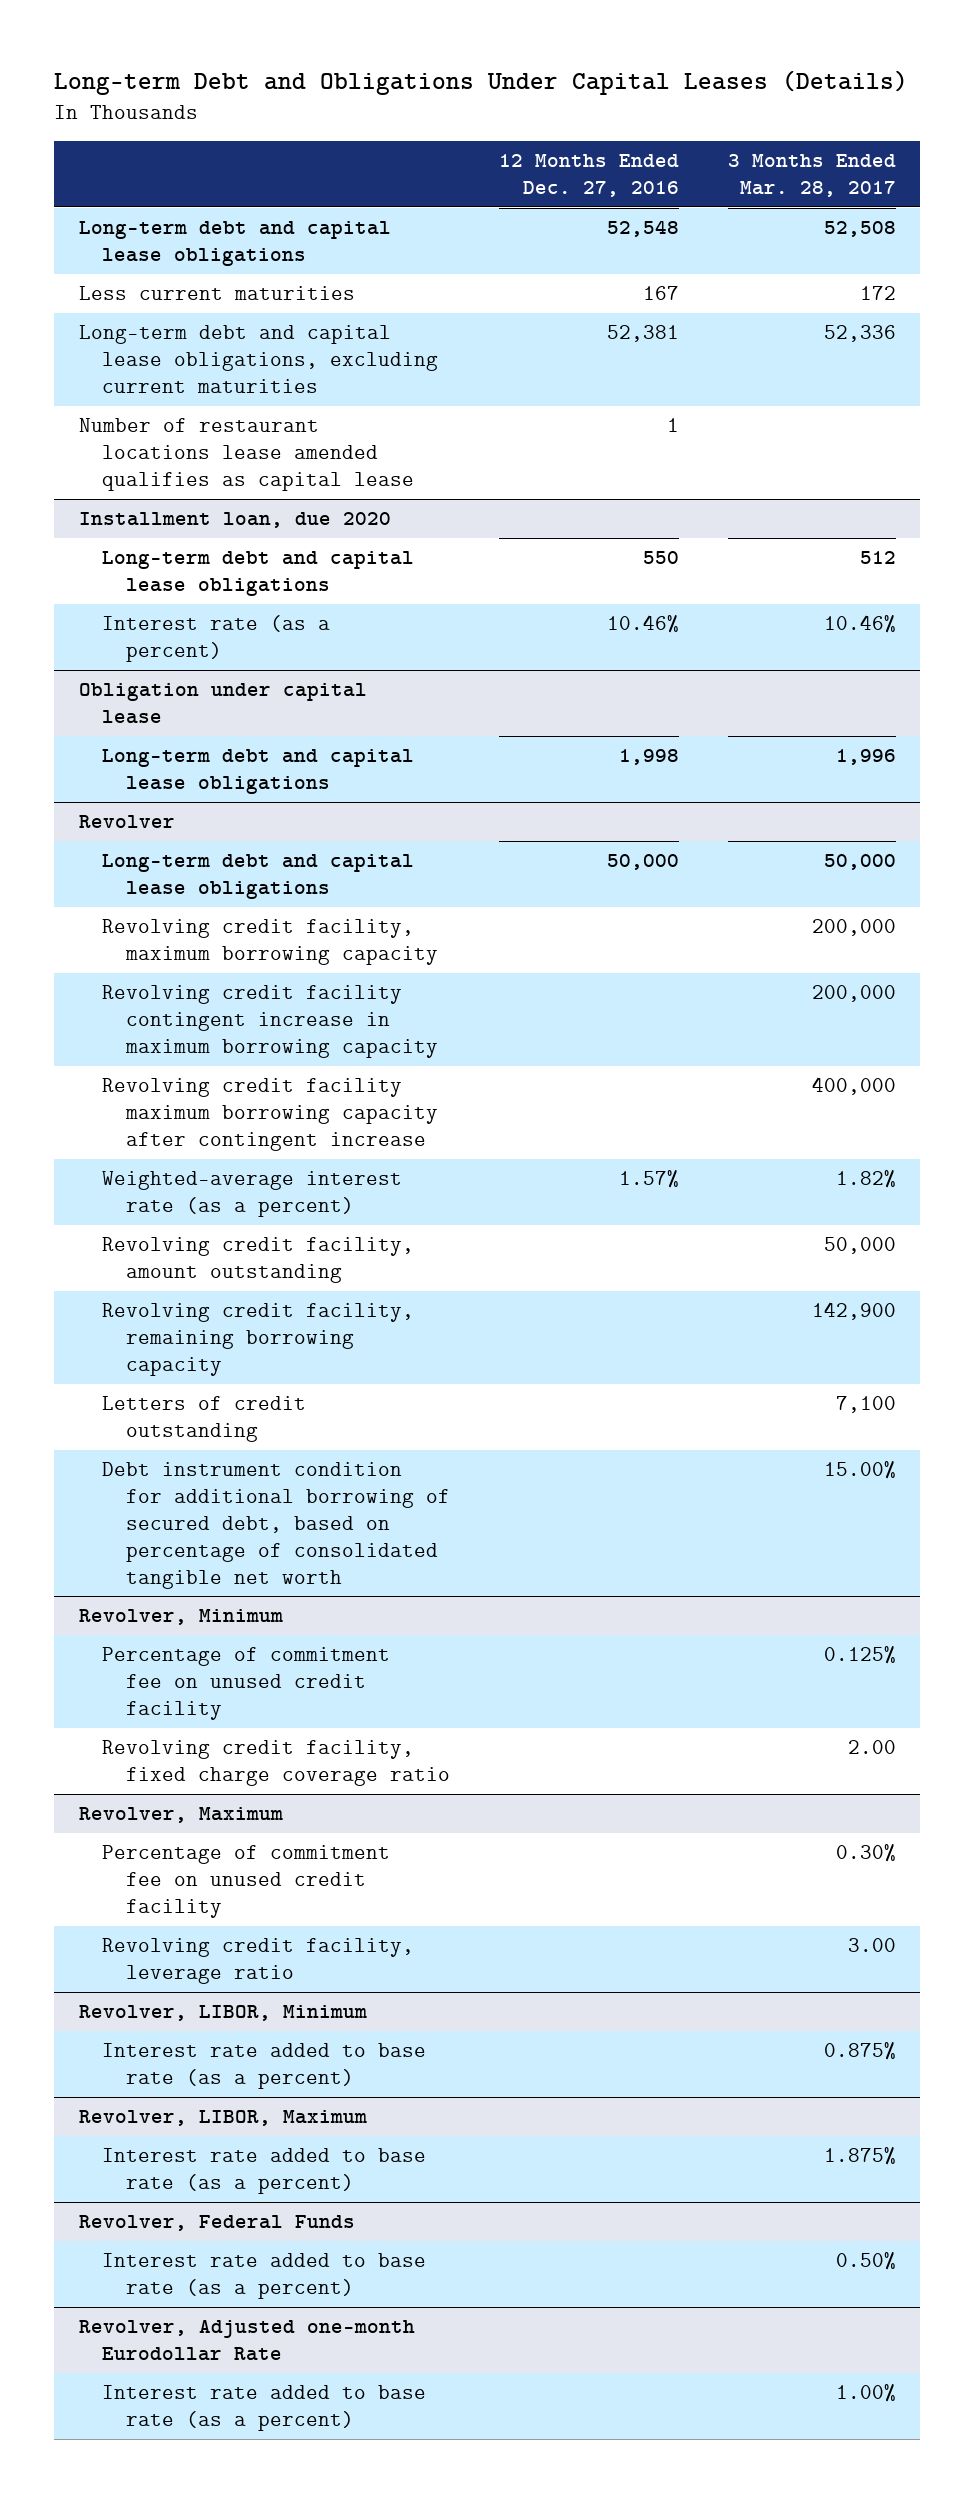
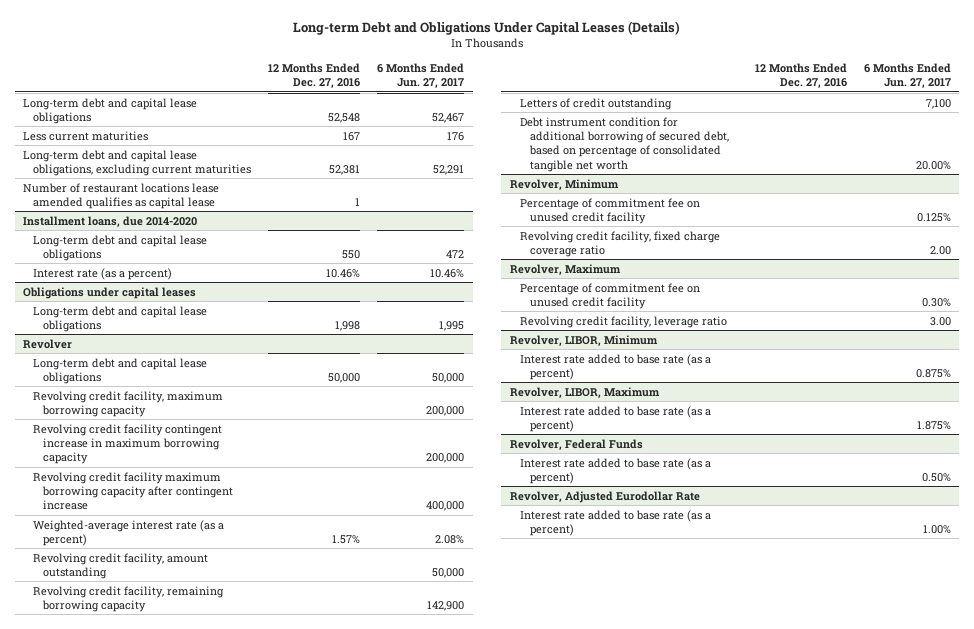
[727,154,896,198] 3 Months Ended Mar. 28, 2017 -> none
none -> [377,62,465,89] 6 Months Ended Jun. 27, 2017
[78,512,391,529] Installment loan, due 2020 -> [23,215,198,227] Installment loans, due 2014-2020
[78,683,367,725] Obligation under capital lease -> [23,286,197,299] Obligations under capital leases
[78,2320,415,2362] Revolver, Adjusted one-month Eurodollar Rate -> [509,490,700,503] Revolver, Adjusted Eurodollar Rate

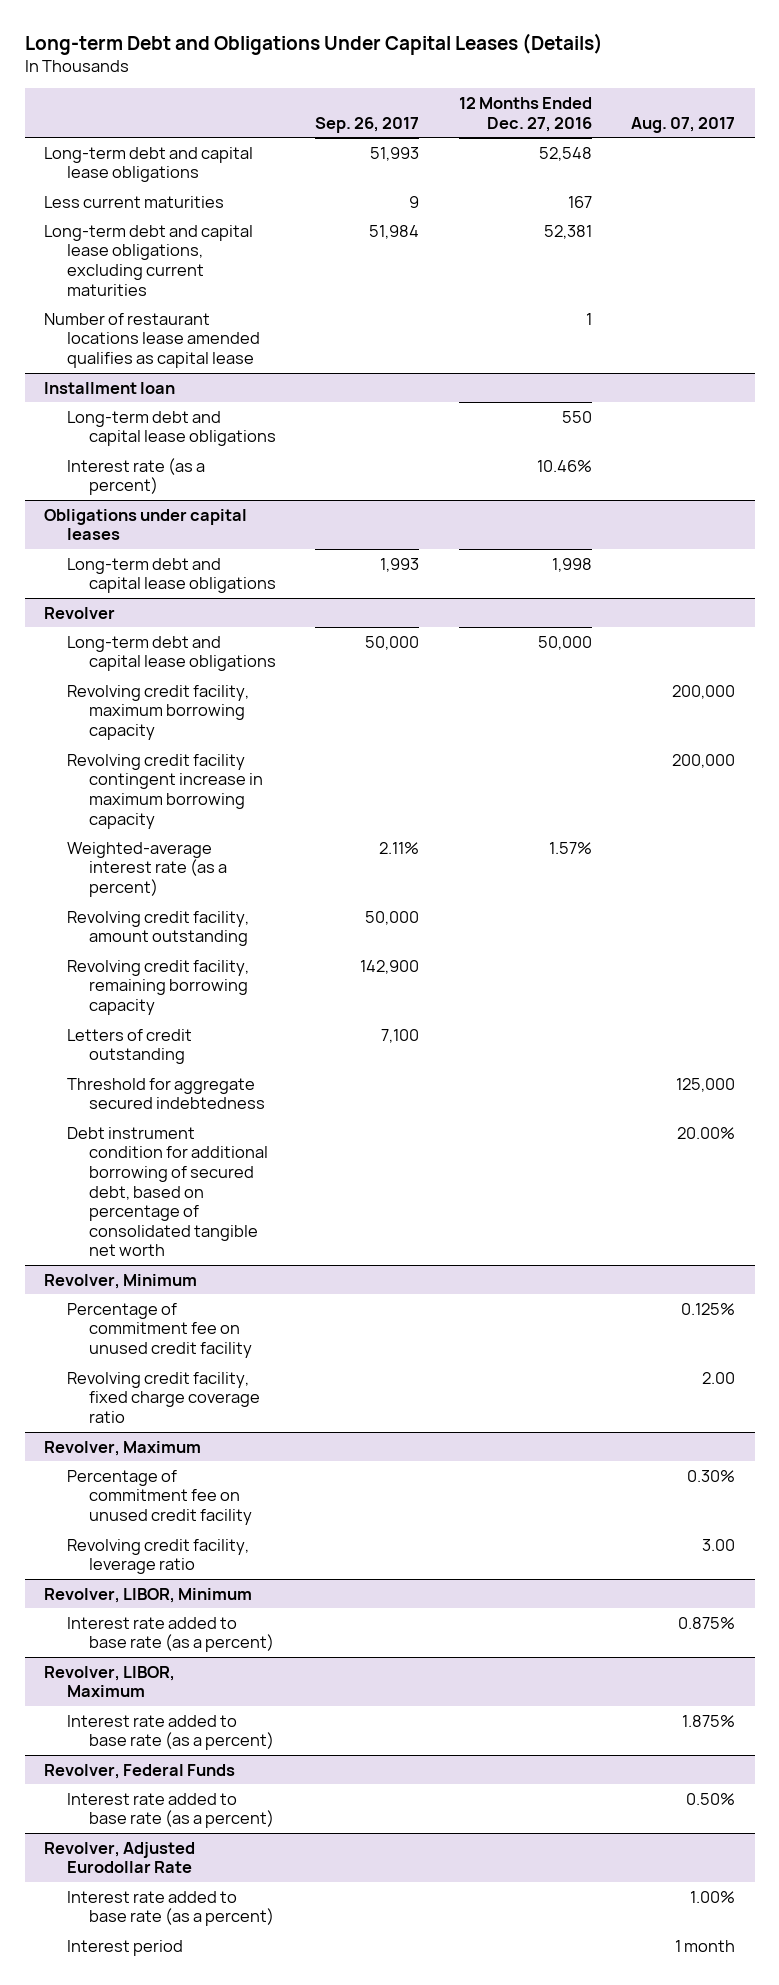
[377,62,465,89] 6 Months Ended Jun. 27, 2017 -> none
none -> [315,116,420,133] Sep. 26, 2017
none -> [631,116,736,133] Aug. 07, 2017
[23,215,198,227] Installment loans, due 2014-2020 -> [44,381,176,394] Installment loan
[33,471,234,511] Revolving credit facility maximum borrowing capacity after contingent increase -> none
none -> [66,1077,266,1110] Threshold for aggregate secured indebtedness
none -> [66,1939,183,1956] Interest period

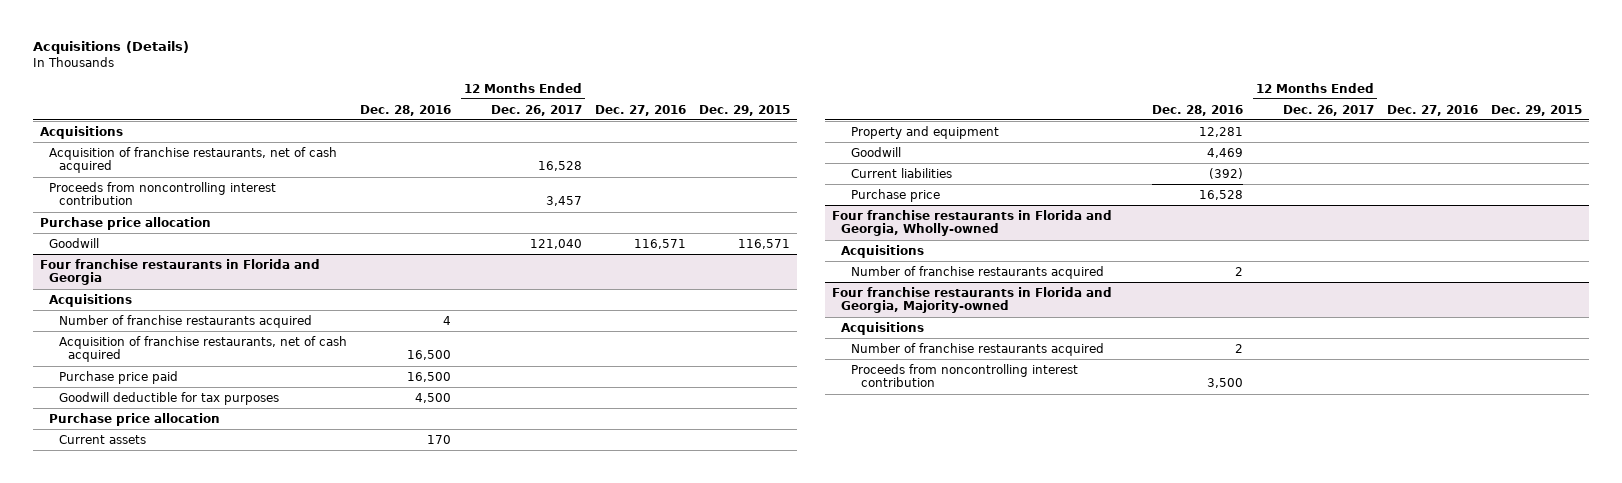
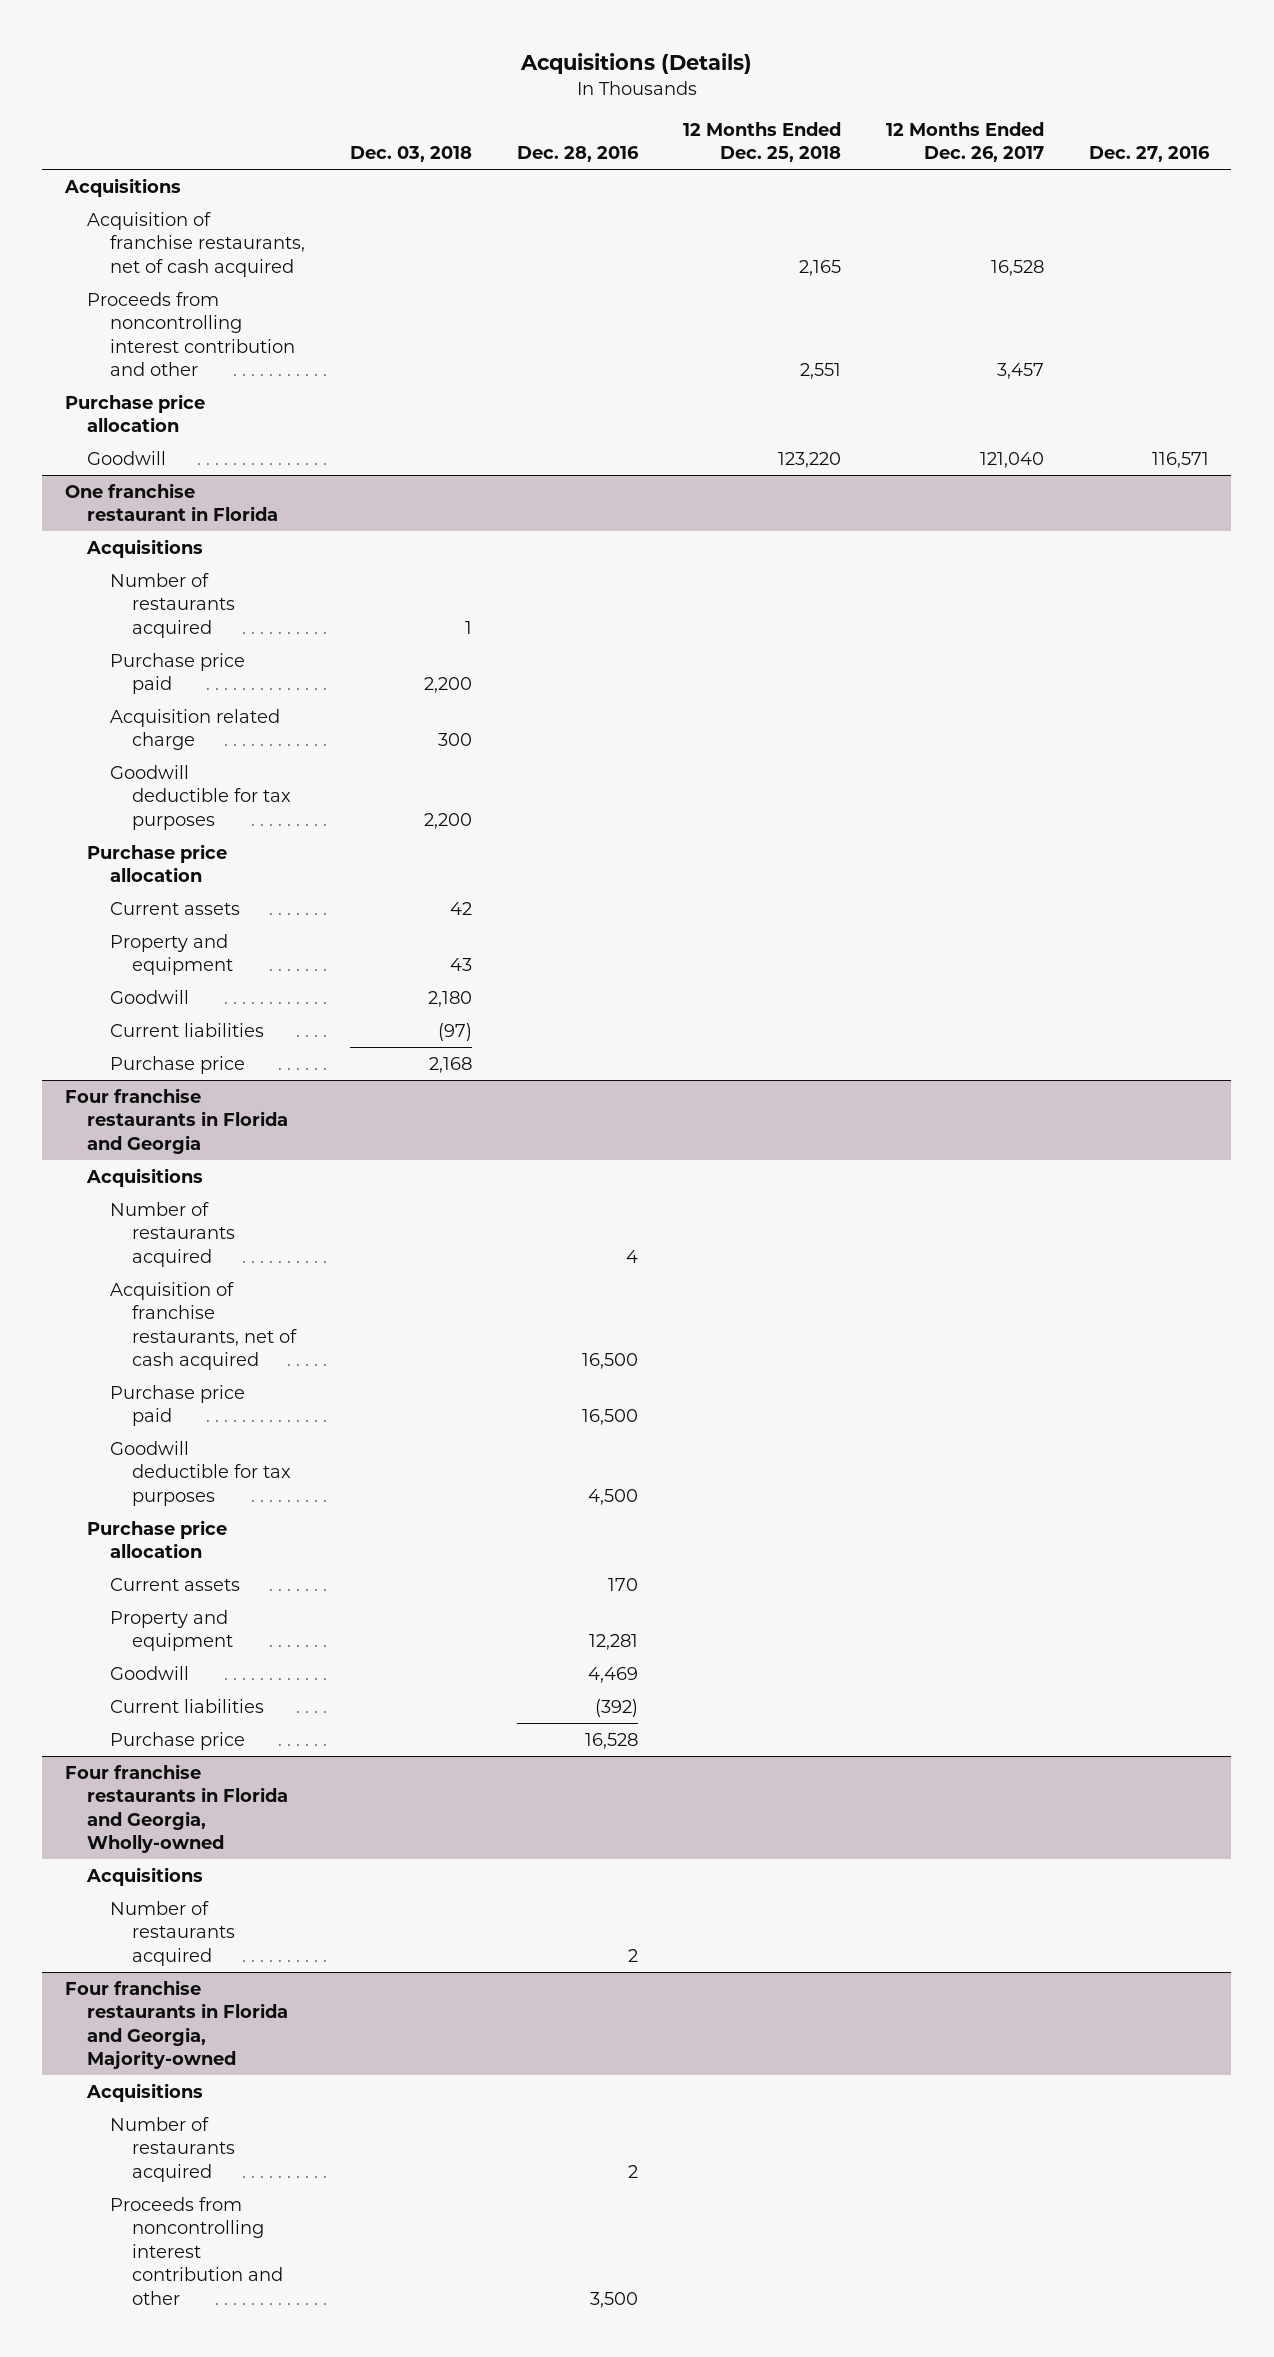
[699,104,791,116] Dec. 29, 2015 -> none
none -> [349,146,472,163] Dec. 03, 2018
none -> [682,121,841,163] 12 Months Ended Dec. 25, 2018
[49,181,277,206] Proceeds from noncontrolling interest contribution -> [87,291,295,377] Proceeds from noncontrolling interest contribution and other
none -> [64,482,279,522] One franchise restaurant in Florida
none -> [86,538,204,558] Acquisitions
none -> [109,572,236,638] Number of restaurants acquired
none -> [109,652,245,695] Purchase price paid
none -> [109,708,280,751] Acquisition related charge
none -> [109,764,292,830] Goodwill deductible for tax purposes
none -> [87,843,228,883] Purchase price allocation
none -> [109,901,240,915] Current assets
none -> [109,933,234,976] Property and equipment
none -> [109,989,189,1004] Goodwill
none -> [109,1022,264,1037] Current liabilities
none -> [109,1055,245,1074] Purchase price
[58,314,312,328] Number of franchise restaurants acquired -> [109,1201,236,1267] Number of restaurants acquired
[851,265,1105,279] Number of franchise restaurants acquired -> [109,1900,236,1966] Number of restaurants acquired
[851,342,1105,356] Number of franchise restaurants acquired -> [109,2116,236,2182] Number of restaurants acquired
[851,363,1079,388] Proceeds from noncontrolling interest contribution -> [109,2196,284,2305] Proceeds from noncontrolling interest contribution and other

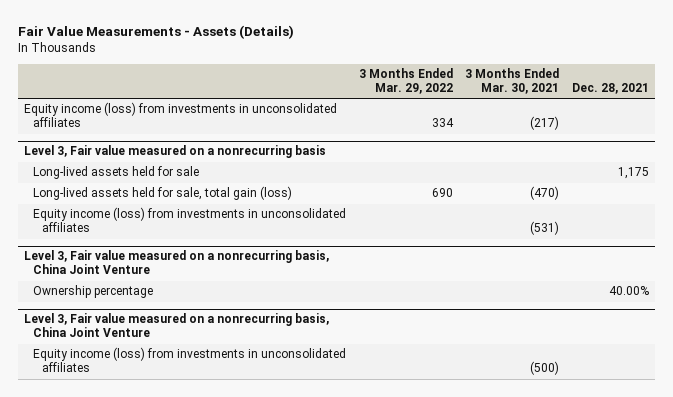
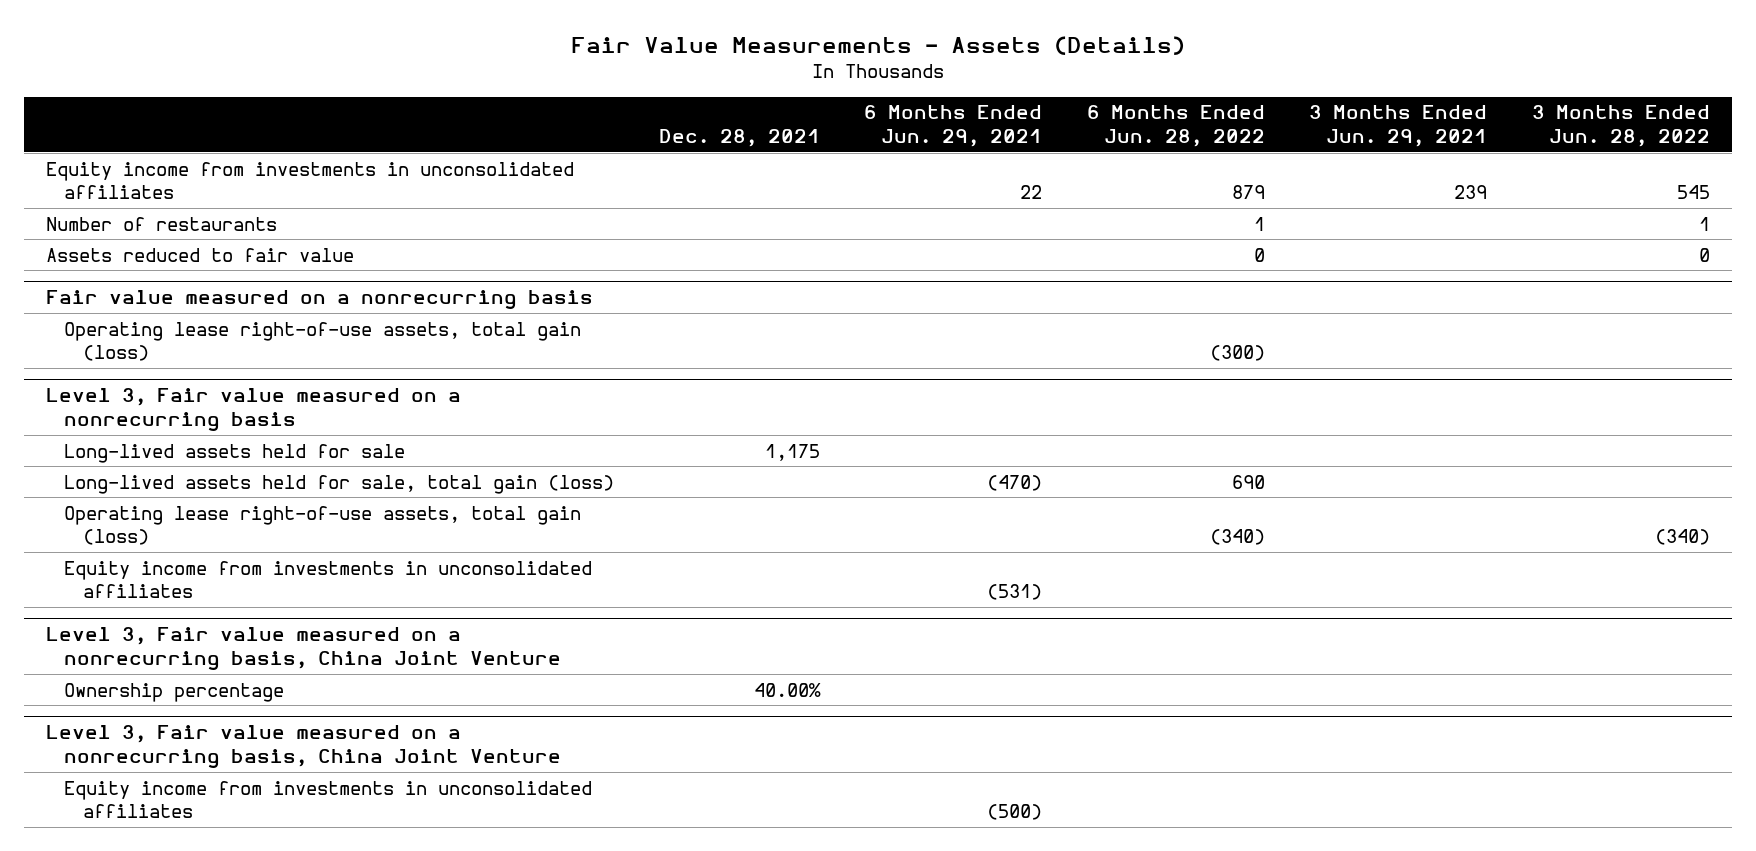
[358,68,453,95] 3 Months Ended Mar. 29, 2022 -> none
[465,68,560,95] 3 Months Ended Mar. 30, 2021 -> none
none -> [864,105,1043,148] 6 Months Ended Jun. 29, 2021
none -> [1086,105,1265,148] 6 Months Ended Jun. 28, 2022
none -> [1309,105,1488,148] 3 Months Ended Jun. 29, 2021
none -> [1531,105,1710,148] 3 Months Ended Jun. 28, 2022
[24,102,338,128] Equity income (loss) from investments in unconsolidated affiliates -> [46,161,575,200] Equity income from investments in unconsolidated affiliates
none -> [46,216,278,231] Number of restaurants
none -> [46,247,355,262] Assets reduced to fair value
none -> [46,290,594,310] Fair value measured on a nonrecurring basis
none -> [64,321,582,362] Operating lease right-of-use assets, total gain (loss)
none -> [64,505,582,546] Operating lease right-of-use assets, total gain (loss)
[32,207,346,233] Equity income (loss) from investments in unconsolidated affiliates -> [64,560,593,599] Equity income from investments in unconsolidated affiliates
[32,347,346,373] Equity income (loss) from investments in unconsolidated affiliates -> [64,780,593,819] Equity income from investments in unconsolidated affiliates

